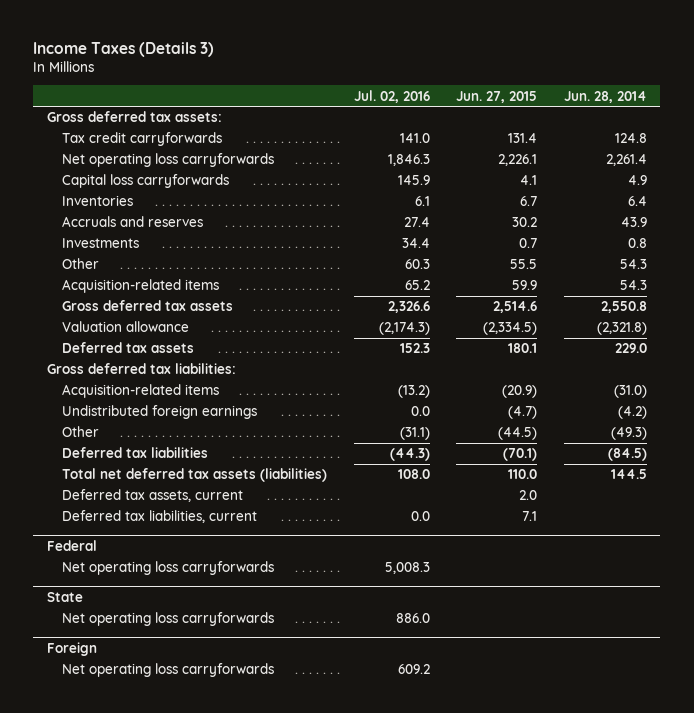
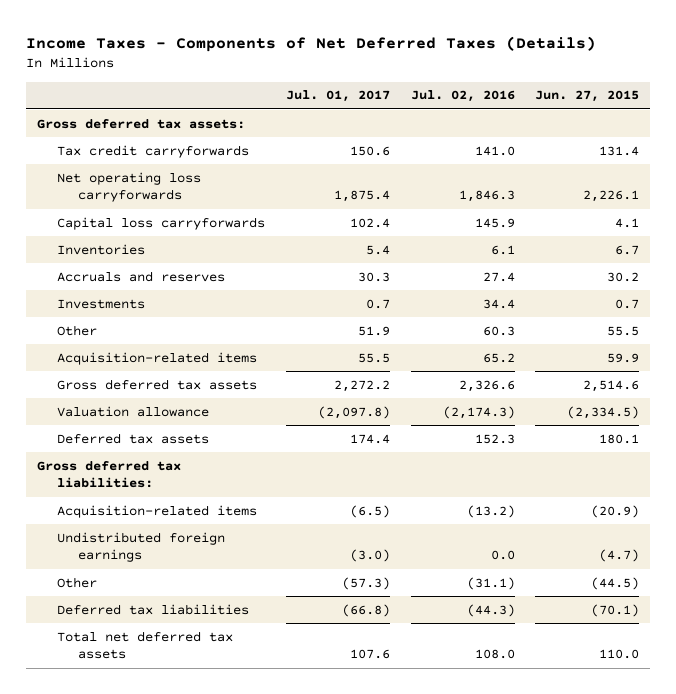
[33,41,215,57] Income Taxes (Details 3) -> [26,36,597,53] Income Taxes - Components of Net Deferred Taxes (Details)
[563,90,647,103] Jun. 28, 2014 -> none
none -> [285,90,390,103] Jul. 01, 2017
[61,489,243,503] Deferred tax assets, current -> none
[61,510,257,524] Deferred tax liabilities, current -> none
[46,539,97,551] Federal -> none
[61,561,274,576] Net operating loss carryforwards -> none
[46,591,83,602] State -> none
[61,612,274,627] Net operating loss carryforwards -> none
[46,641,97,656] Foreign -> none
[61,663,274,678] Net operating loss carryforwards -> none
[61,468,327,483] Total net deferred tax assets (liabilities) -> [57,630,234,660] Total net deferred tax assets

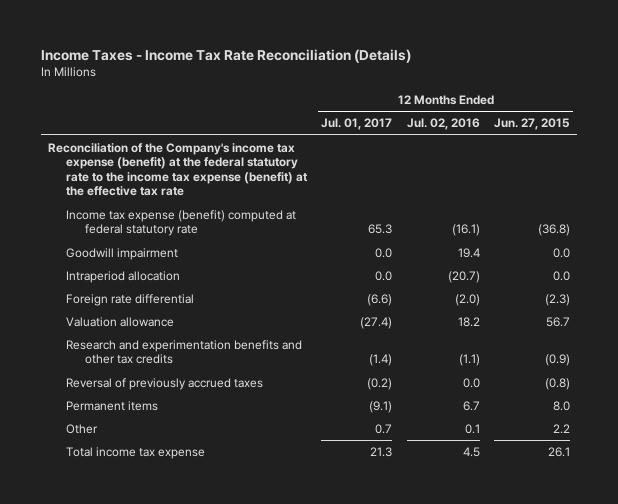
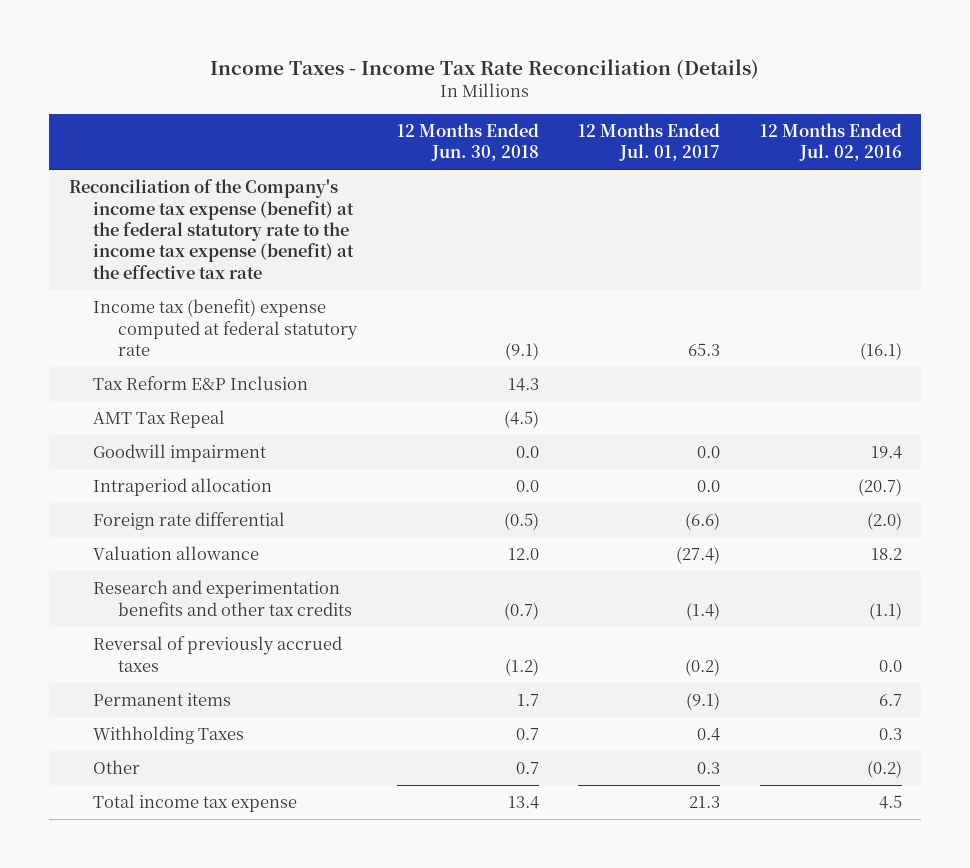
[493,118,570,131] Jun. 27, 2015 -> none
none -> [396,122,539,162] 12 Months Ended Jun. 30, 2018
[66,209,297,237] Income tax expense (benefit) computed at federal statutory rate -> [93,299,359,356] Income tax (benefit) expense computed at federal statutory rate
none -> [93,376,309,391] Tax Reform E&P Inclusion
none -> [93,410,226,429] AMT Tax Repeal
none -> [93,726,245,745] Withholding Taxes
[375,423,393,434] 0.7 -> [697,762,721,775] 0.3
[464,423,480,434] 0.1 -> [866,760,902,779] (0.2)

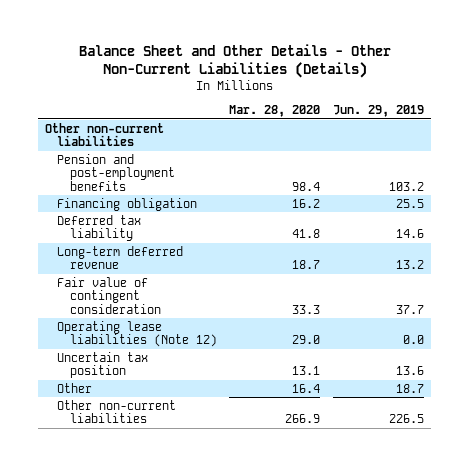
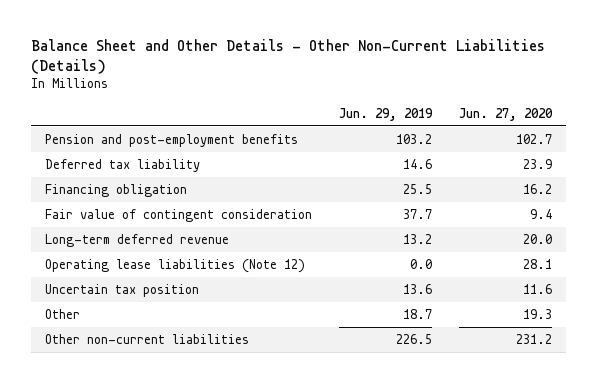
[229,105,321,118] Mar. 28, 2020 -> none
none -> [459,108,554,122] Jun. 27, 2020
[44,122,164,147] Other non-current liabilities -> none
[57,197,198,211] Financing obligation -> [44,183,187,197] Financing obligation
[57,245,184,270] Long-term deferred revenue -> [44,233,229,247] Long-term deferred revenue

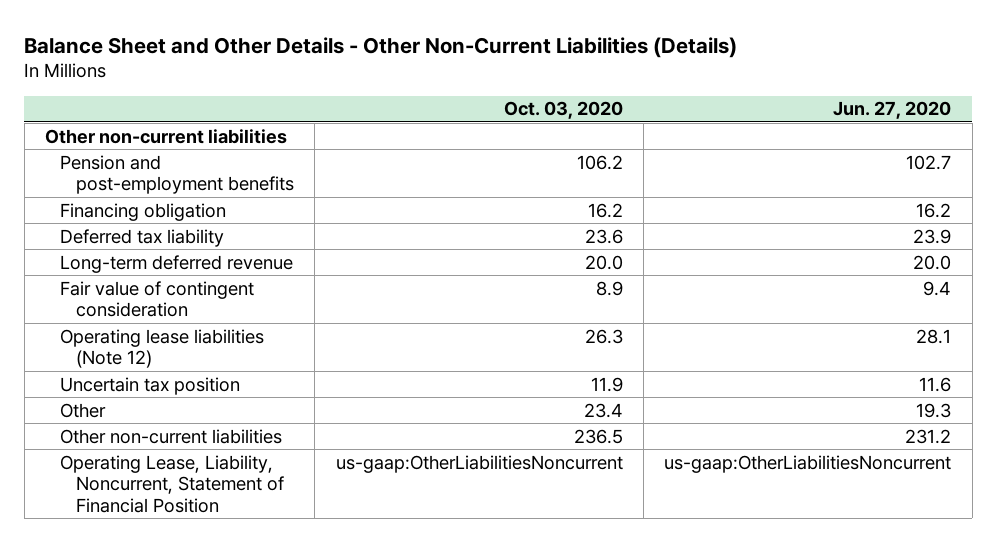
[339,108,434,122] Jun. 29, 2019 -> none
none -> [503,101,623,120] Oct. 03, 2020
none -> [45,128,288,144] Other non-current liabilities
[44,158,200,172] Deferred tax liability -> [60,228,225,247] Deferred tax liability
[44,208,312,222] Fair value of contingent consideration -> [60,280,255,318] Fair value of contingent consideration
none -> [60,454,284,513] Operating Lease, Liability, Noncurrent, Statement of Financial Position

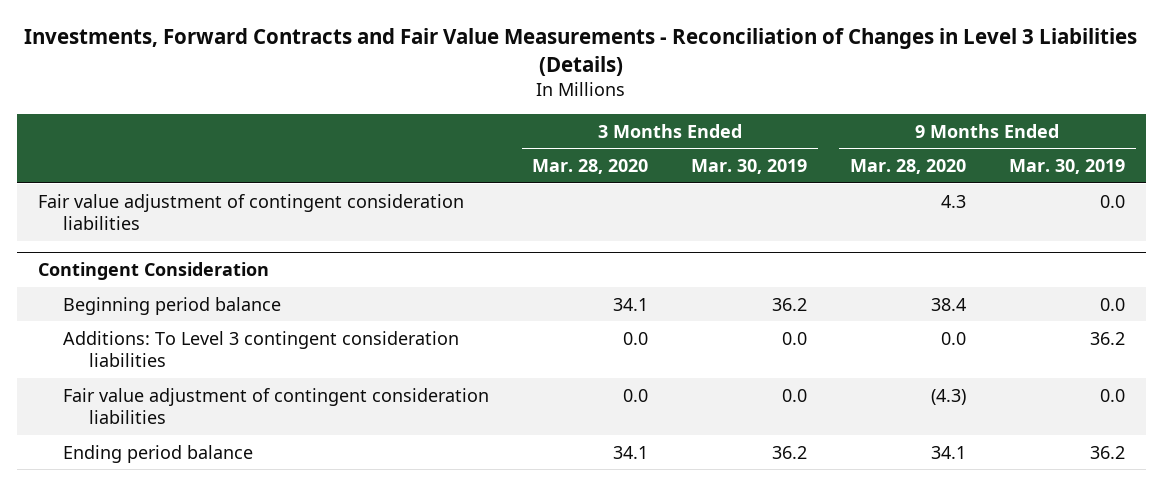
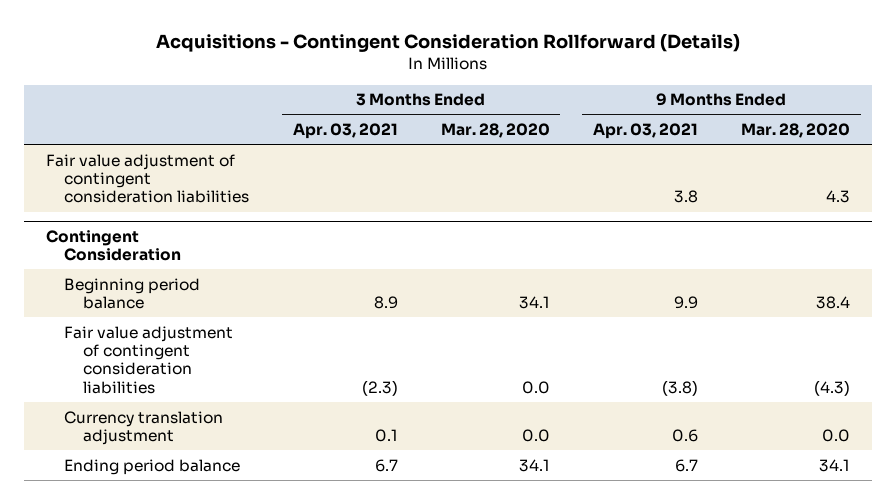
[24,28,1138,77] Investments, Forward Contracts and Fair Value Measurements - Reconciliation of Changes in Level 3 Liabilities (Details) -> [155,34,740,53] Acquisitions - Contingent Consideration Rollforward (Details)
[691,159,808,175] Mar. 30, 2019 -> none
[1008,159,1125,175] Mar. 30, 2019 -> none
none -> [292,123,398,140] Apr. 03, 2021
none -> [592,123,698,140] Apr. 03, 2021
[63,330,460,368] Additions: To Level 3 contingent consideration liabilities -> none
none -> [64,410,224,445] Currency translation adjustment

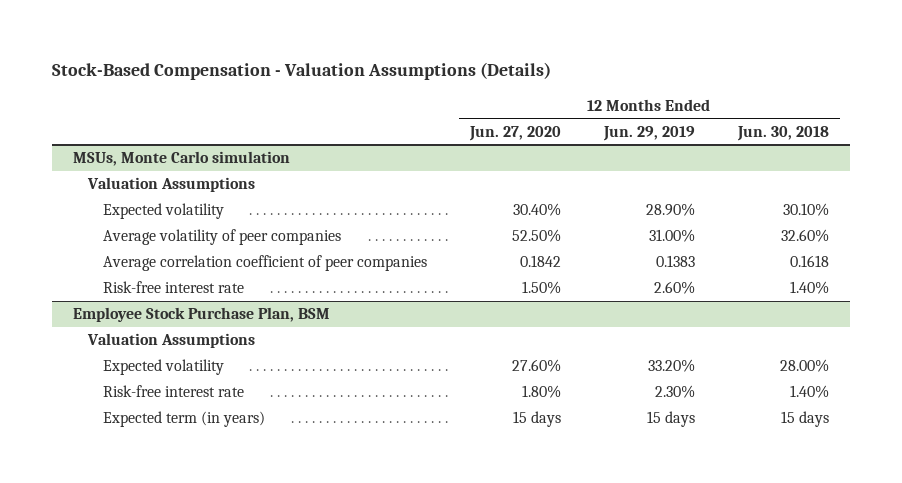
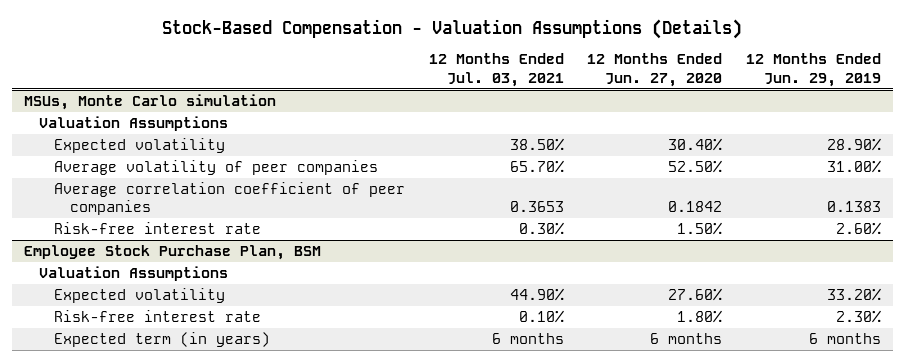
[736,125,829,141] Jun. 30, 2018 -> none
none -> [428,53,564,87] 12 Months Ended Jul. 03, 2021
[512,411,561,428] 15 days -> [650,333,723,345] 6 months
[646,411,695,428] 15 days -> [809,333,882,345] 6 months

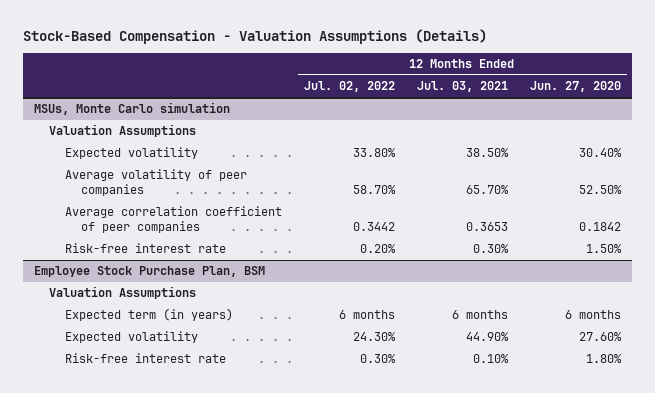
[746,53,882,87] 12 Months Ended Jun. 29, 2019 -> none
none -> [303,81,395,93] Jul. 02, 2022
[54,332,271,348] Expected term (in years) -> [64,308,233,322] Expected term (in years)

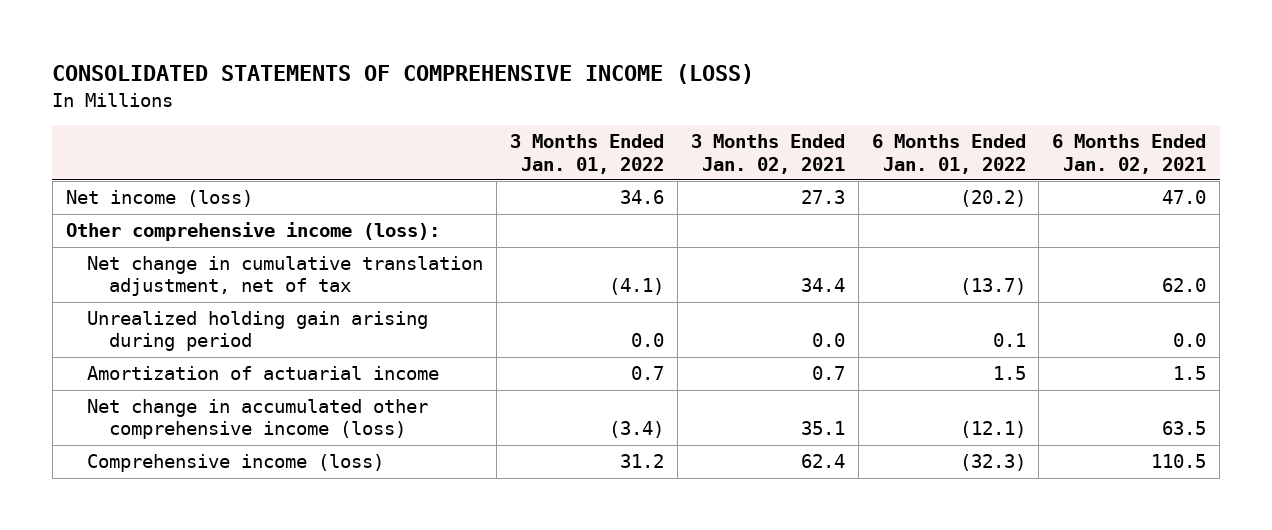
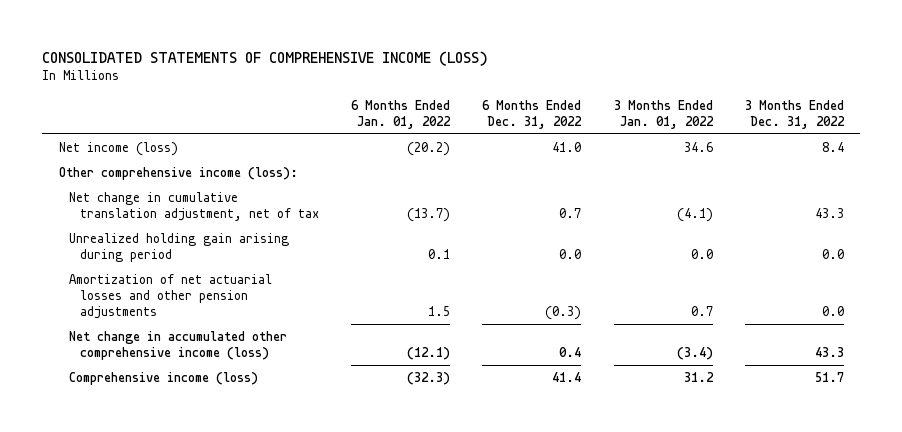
[690,134,845,174] 3 Months Ended Jan. 02, 2021 -> none
[1052,134,1207,174] 6 Months Ended Jan. 02, 2021 -> none
none -> [482,99,583,130] 6 Months Ended Dec. 31, 2022
none -> [744,99,845,130] 3 Months Ended Dec. 31, 2022
[87,366,440,381] Amortization of actuarial income -> [69,273,273,319] Amortization of net actuarial losses and other pension adjustments

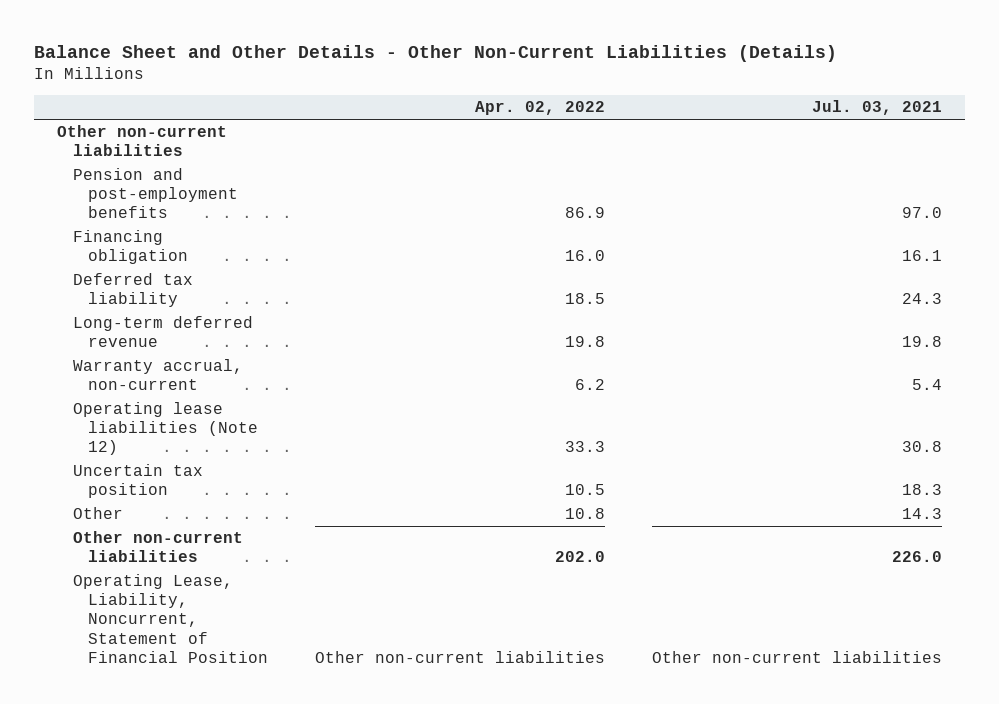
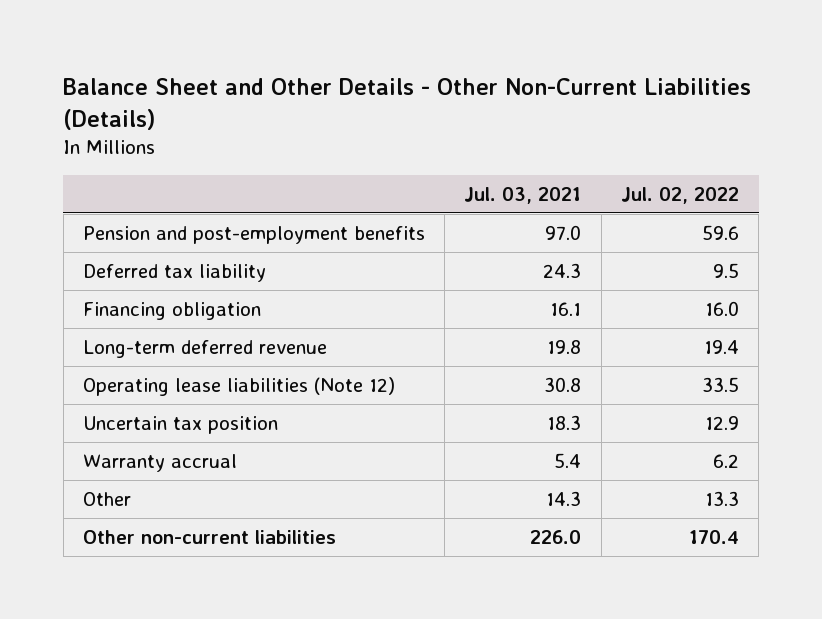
[475,101,606,116] Apr. 02, 2022 -> none
none -> [620,186,739,204] Jul. 02, 2022
[57,125,228,157] Other non-current liabilities -> none
[72,230,189,265] Financing obligation -> [82,301,261,320] Financing obligation
[72,359,243,391] Warranty accrual, non-current -> none
none -> [82,453,237,472] Warranty accrual
[72,574,269,663] Operating Lease, Liability, Noncurrent, Statement of Financial Position -> none

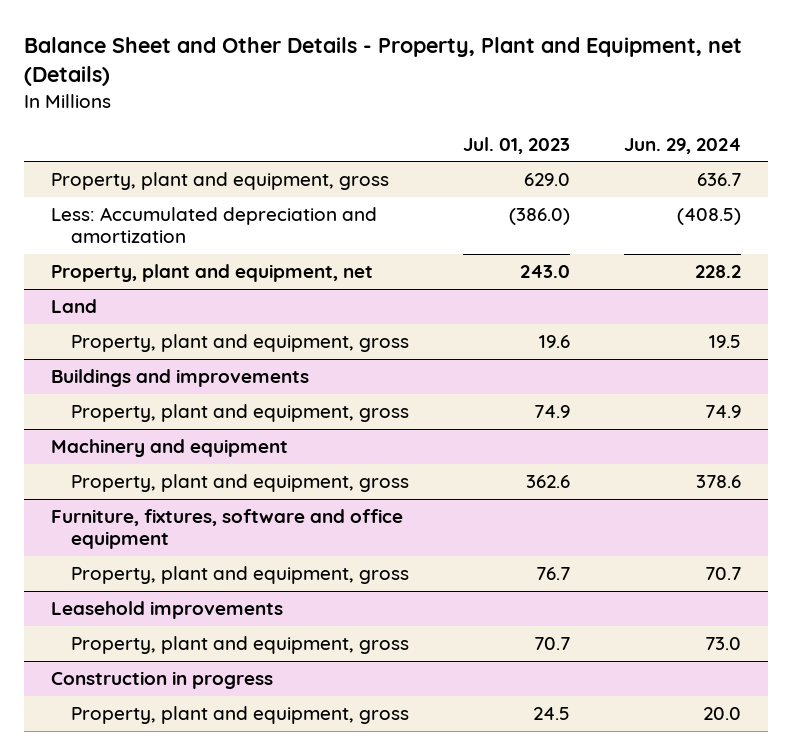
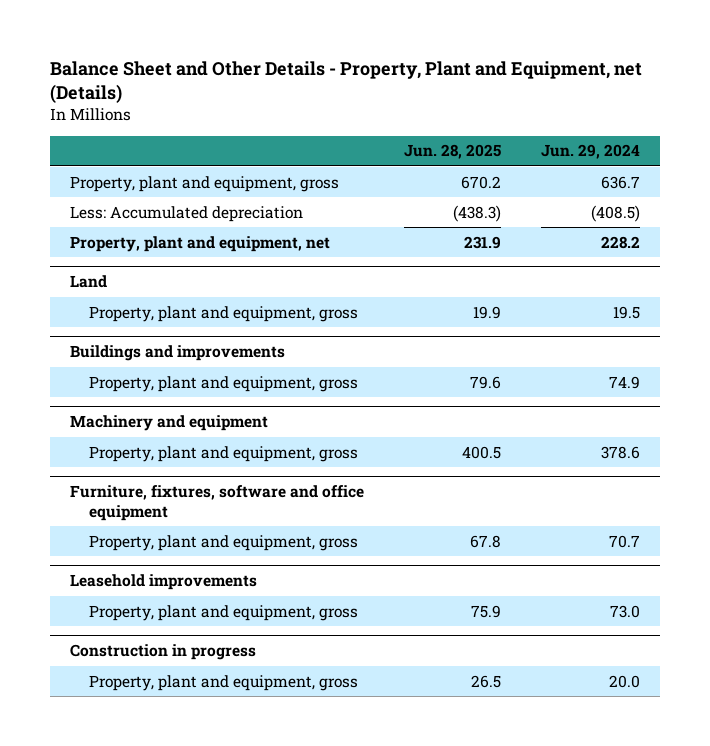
[463,136,571,154] Jul. 01, 2023 -> none
none -> [403,144,501,160] Jun. 28, 2025
[50,207,377,244] Less: Accumulated depreciation and amortization -> [70,205,304,222] Less: Accumulated depreciation

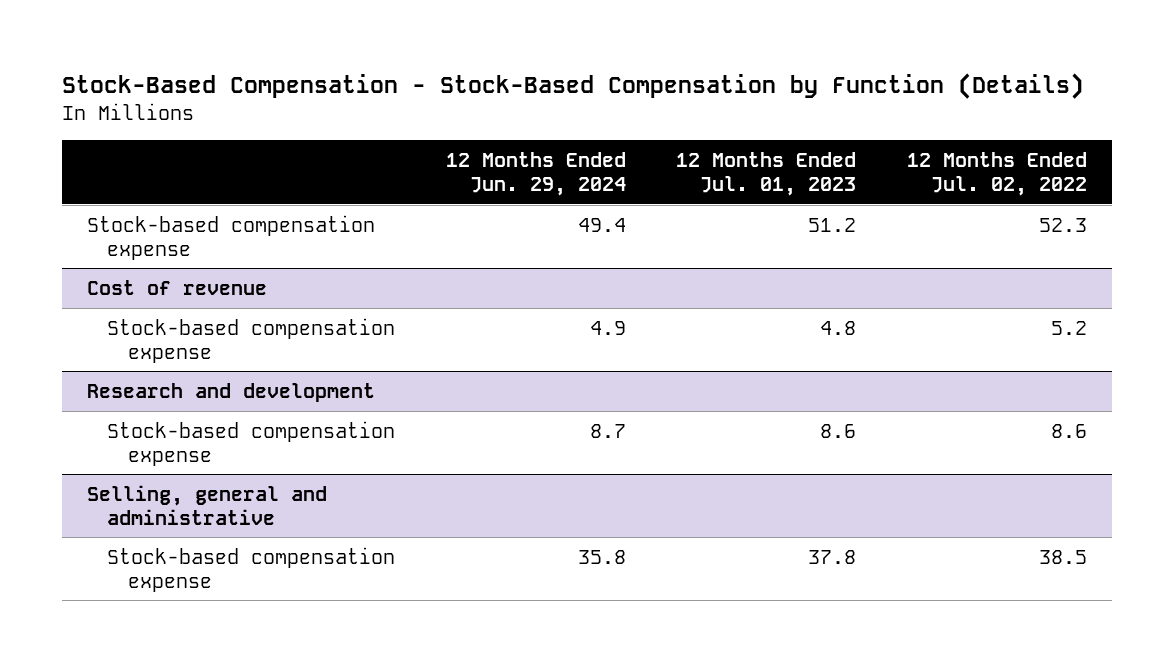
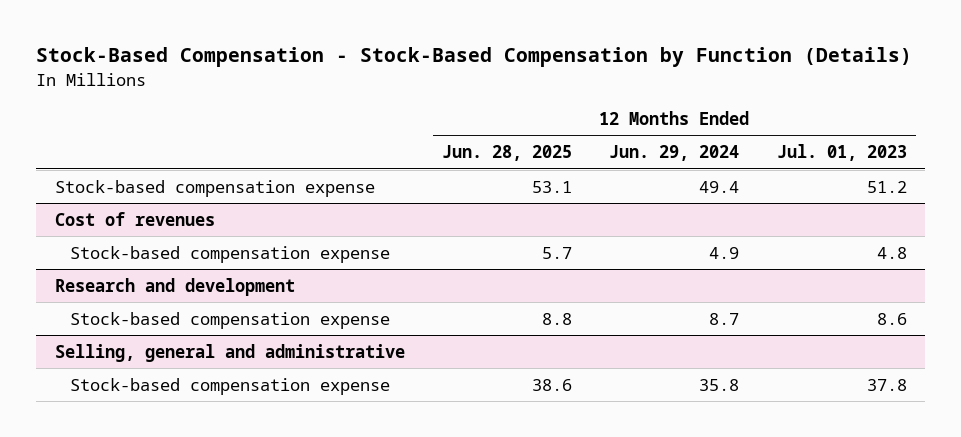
[906,152,1087,197] 12 Months Ended Jul. 02, 2022 -> none
none -> [441,145,572,162] Jun. 28, 2025
[86,279,267,295] Cost of revenue -> [54,211,215,226] Cost of revenues

